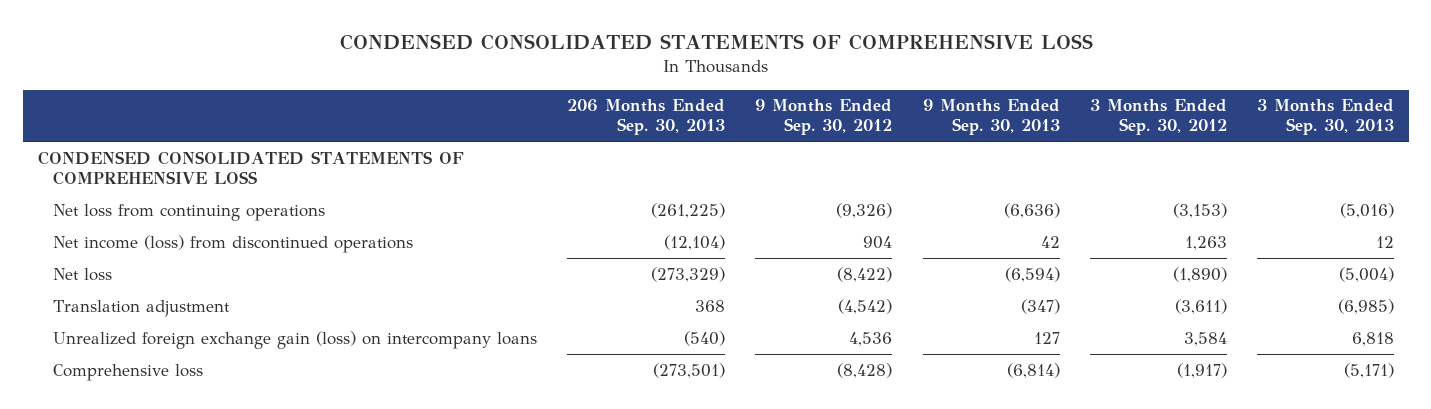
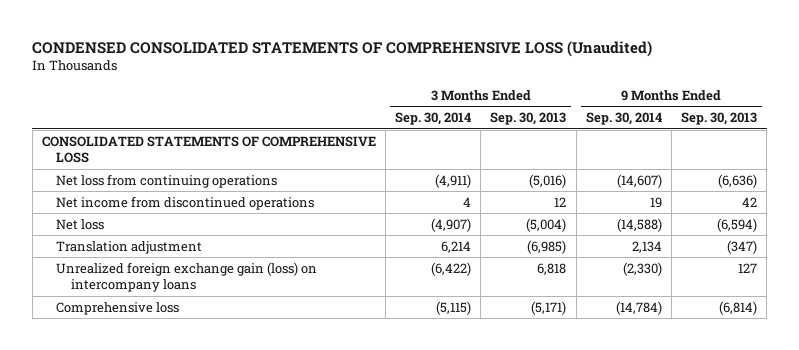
[339,34,1093,51] CONDENSED CONSOLIDATED STATEMENTS OF COMPREHENSIVE LOSS -> [32,40,653,57] CONDENSED CONSOLIDATED STATEMENTS OF COMPREHENSIVE LOSS (Unaudited)
[567,99,726,136] 206 Months Ended Sep. 30, 2013 -> none
[755,99,893,136] 9 Months Ended Sep. 30, 2012 -> none
[1089,99,1227,136] 3 Months Ended Sep. 30, 2012 -> none
none -> [395,112,472,126] Sep. 30, 2014
none -> [585,112,662,126] Sep. 30, 2014
[37,150,464,185] CONDENSED CONSOLIDATED STATEMENTS OF COMPREHENSIVE LOSS -> [41,135,376,164] CONSOLIDATED STATEMENTS OF COMPREHENSIVE LOSS
[53,234,414,253] Net income (loss) from discontinued operations -> [56,195,315,210] Net income from discontinued operations

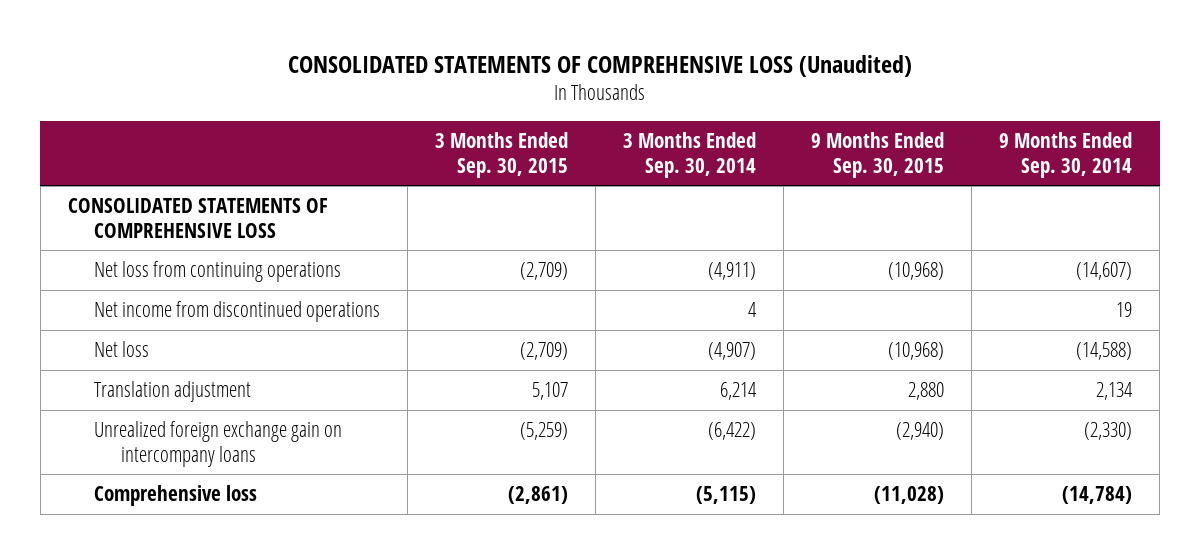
[32,40,653,57] CONDENSED CONSOLIDATED STATEMENTS OF COMPREHENSIVE LOSS (Unaudited) -> [288,54,913,77] CONSOLIDATED STATEMENTS OF COMPREHENSIVE LOSS (Unaudited)
[490,112,567,126] Sep. 30, 2013 -> none
[681,112,758,126] Sep. 30, 2013 -> none
none -> [435,132,569,178] 3 Months Ended Sep. 30, 2015
none -> [811,132,945,178] 9 Months Ended Sep. 30, 2015
[56,261,318,293] Unrealized foreign exchange gain (loss) on intercompany loans -> [94,421,343,467] Unrealized foreign exchange gain on intercompany loans

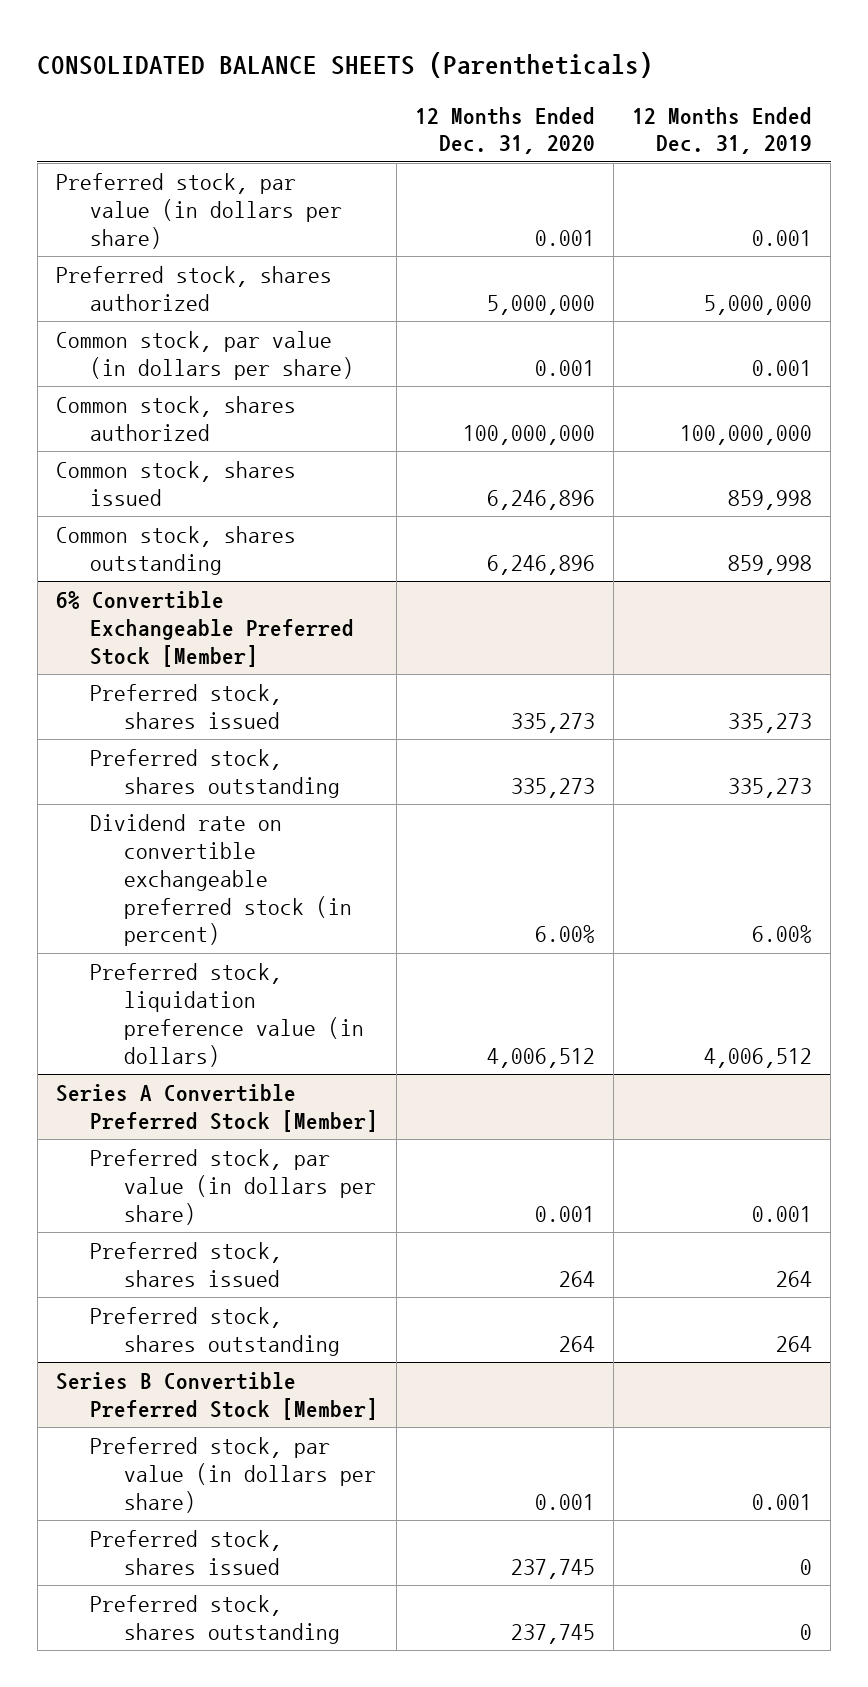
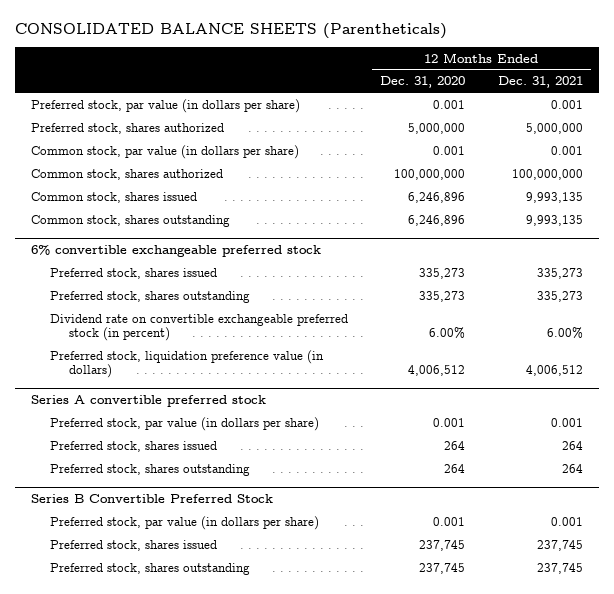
[632,106,813,155] 12 Months Ended Dec. 31, 2019 -> none
none -> [497,76,583,89] Dec. 31, 2021
[56,591,355,667] 6% Convertible Exchangeable Preferred Stock [Member] -> [30,244,321,257] 6% convertible exchangeable preferred stock
[56,1084,379,1132] Series A Convertible Preferred Stock [Member] -> [30,394,266,407] Series A convertible preferred stock
[56,1372,379,1420] Series B Convertible Preferred Stock [Member] -> [30,493,273,503] Series B Convertible Preferred Stock

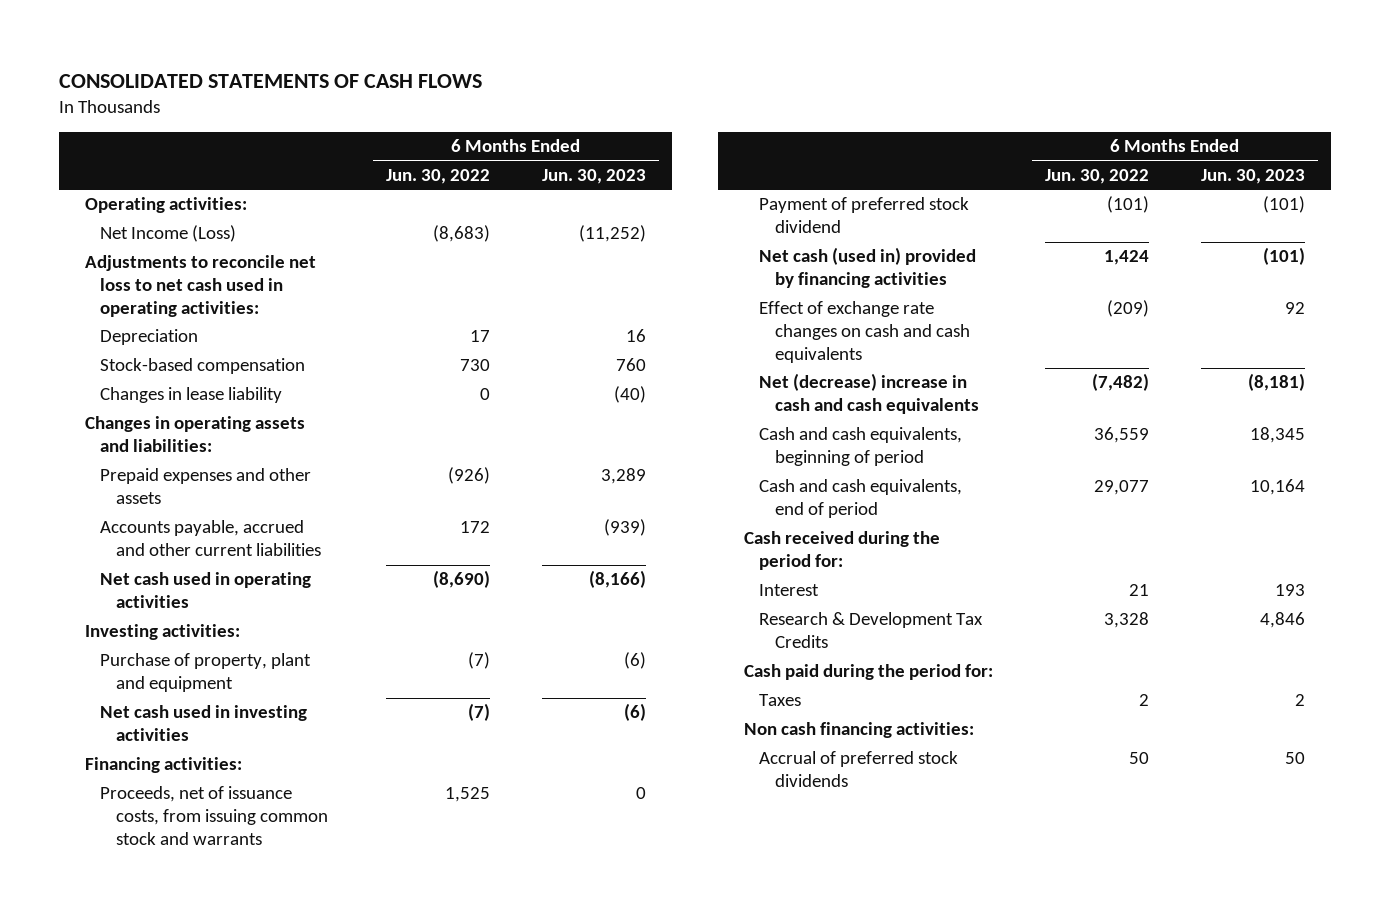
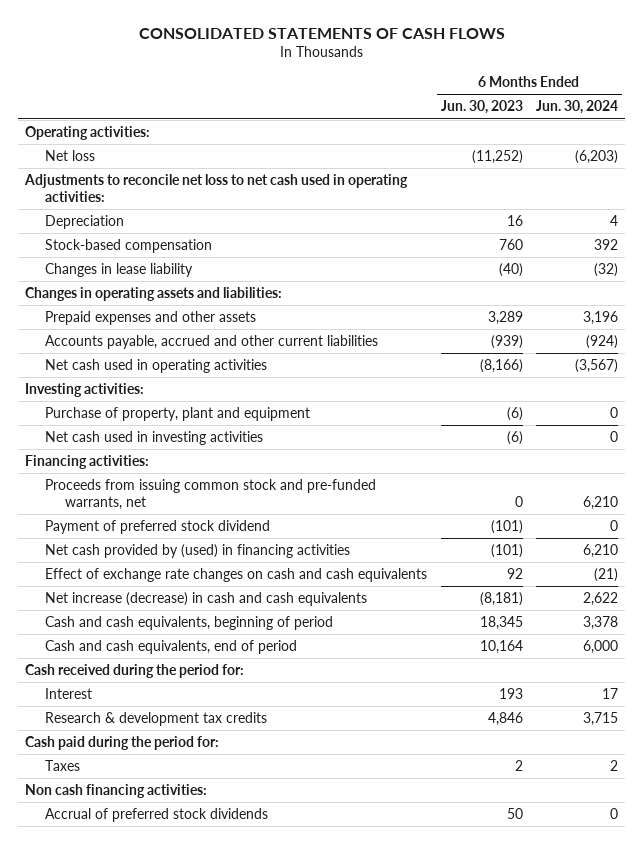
[386,169,491,185] Jun. 30, 2022 -> none
none -> [536,100,619,115] Jun. 30, 2024
[100,225,237,243] Net Income (Loss) -> [45,149,96,161] Net loss
[100,786,328,846] Proceeds, net of issuance costs, from issuing common stock and warrants -> [45,478,377,510] Proceeds from issuing common stock and pre-funded warrants, net
[759,247,977,289] Net cash (used in) provided by financing activities -> [45,543,351,558] Net cash provided by (used) in financing activities
[759,373,979,415] Net (decrease) increase in cash and cash equivalents -> [45,591,368,606] Net increase (decrease) in cash and cash equivalents
[759,612,984,649] Research & Development Tax Credits -> [45,711,268,726] Research & development tax credits

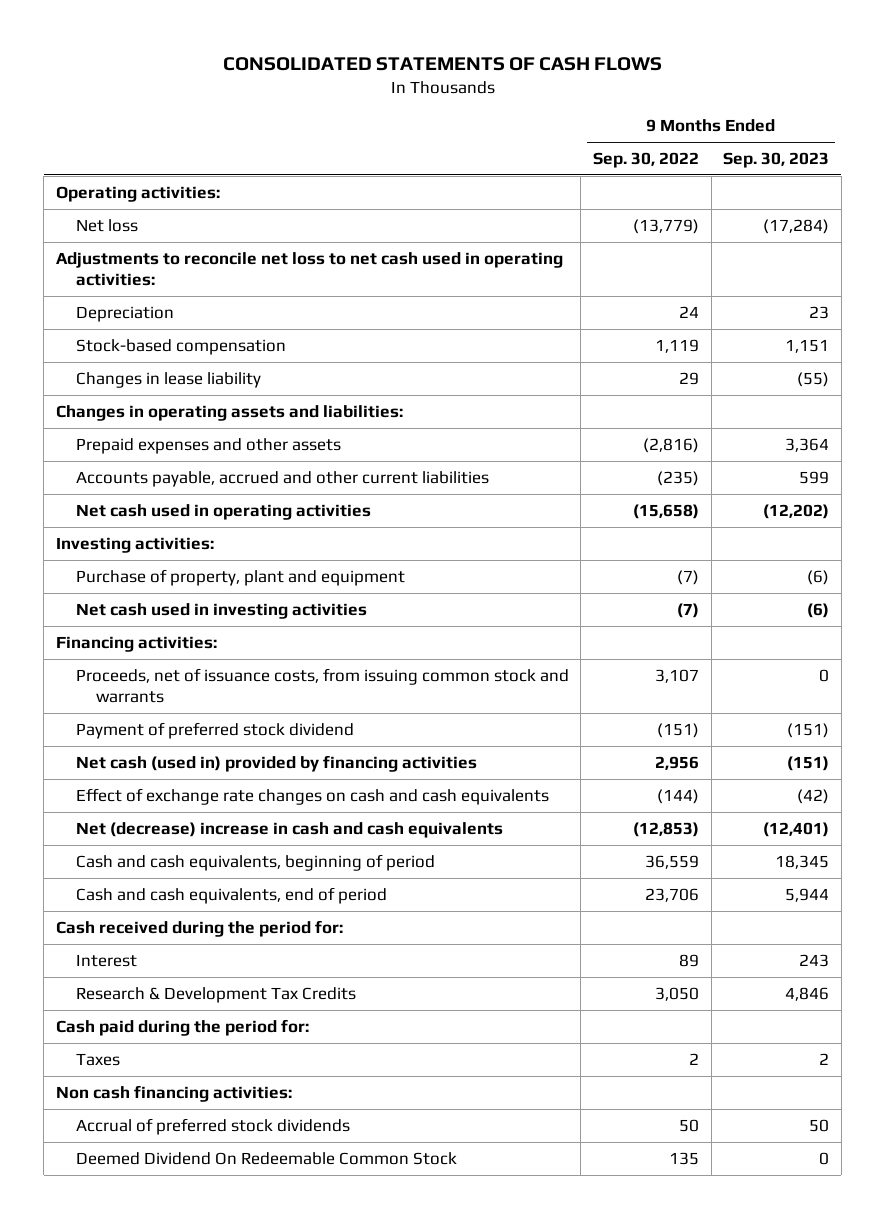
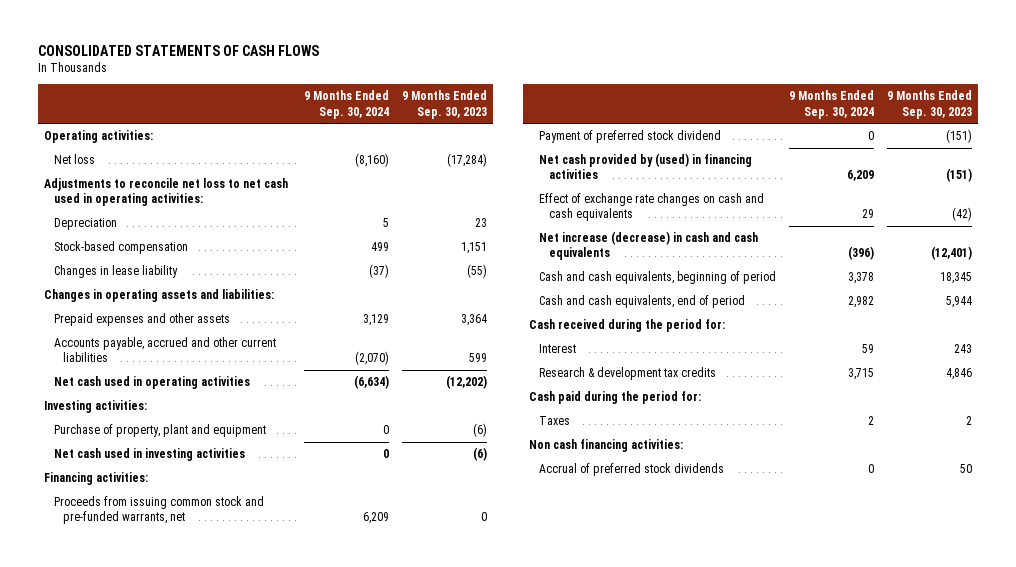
[593,152,700,169] Sep. 30, 2022 -> none
none -> [303,90,389,119] 9 Months Ended Sep. 30, 2024
[75,667,569,704] Proceeds, net of issuance costs, from issuing common stock and warrants -> [53,496,264,525] Proceeds from issuing common stock and pre-funded warrants, net
[75,754,477,772] Net cash (used in) provided by financing activities -> [539,153,753,180] Net cash provided by (used) in financing activities
[75,821,503,838] Net (decrease) increase in cash and cash equivalents -> [539,231,759,261] Net increase (decrease) in cash and cash equivalents
[75,986,356,1003] Research & Development Tax Credits -> [539,367,717,381] Research & development tax credits
[75,1151,457,1165] Deemed Dividend On Redeemable Common Stock -> none

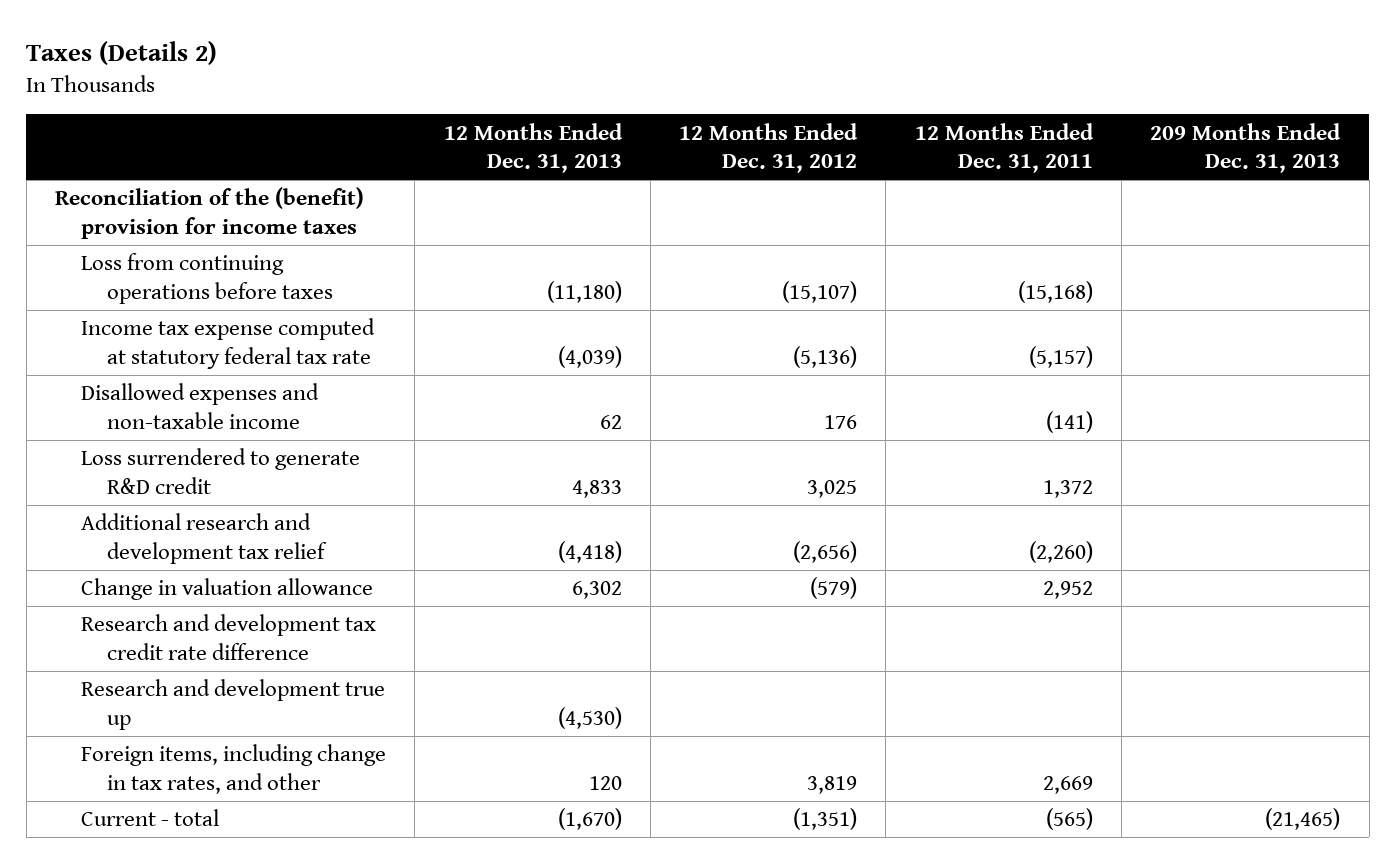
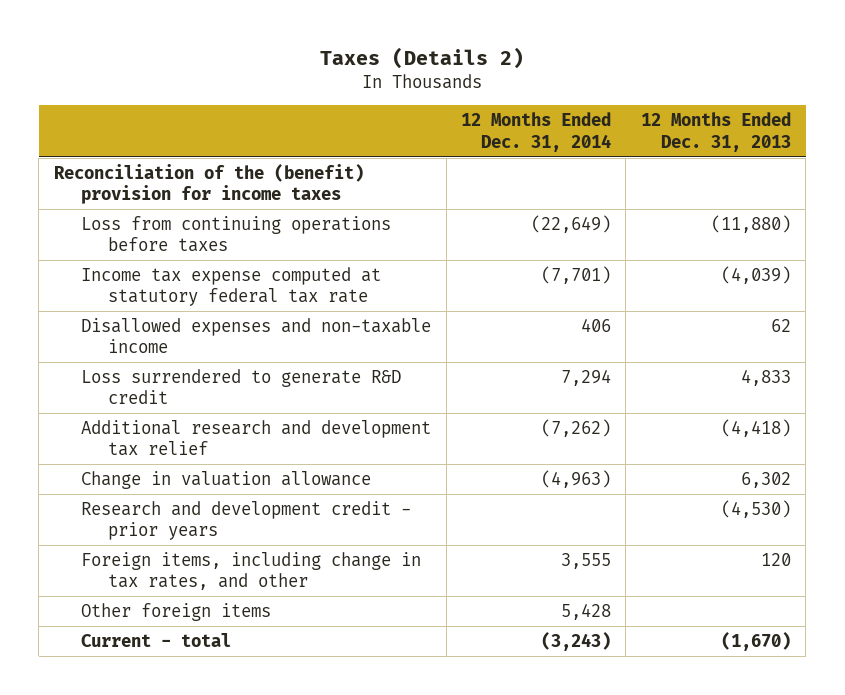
[679,122,859,174] 12 Months Ended Dec. 31, 2012 -> none
[914,122,1094,174] 12 Months Ended Dec. 31, 2011 -> none
[1150,122,1342,174] 209 Months Ended Dec. 31, 2013 -> none
none -> [460,112,611,152] 12 Months Ended Dec. 31, 2014
[546,280,622,303] (11,180) -> [710,214,791,233] (11,880)
[81,614,377,660] Research and development tax credit rate difference -> none
[81,679,386,730] Research and development true up -> [81,500,412,541] Research and development credit - prior years
none -> [81,602,272,621] Other foreign items

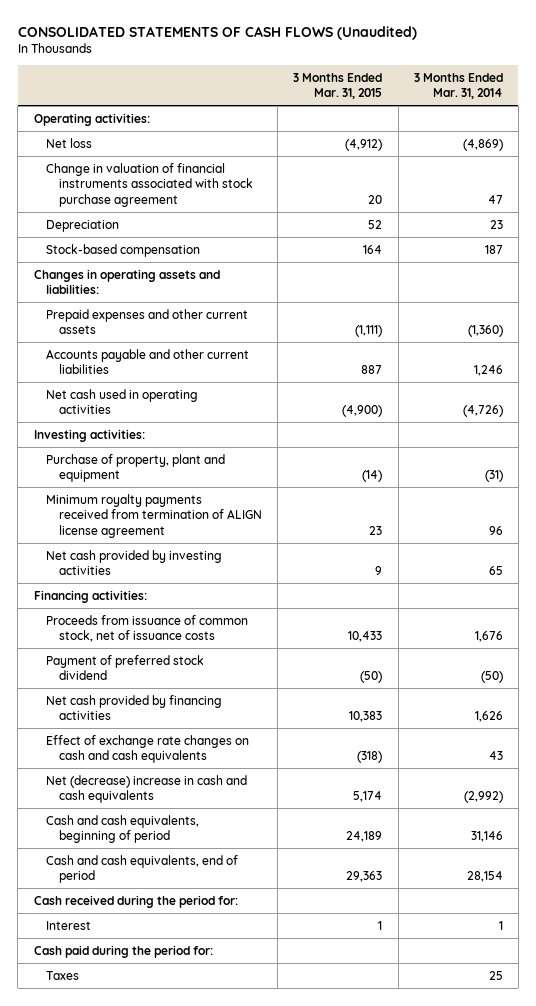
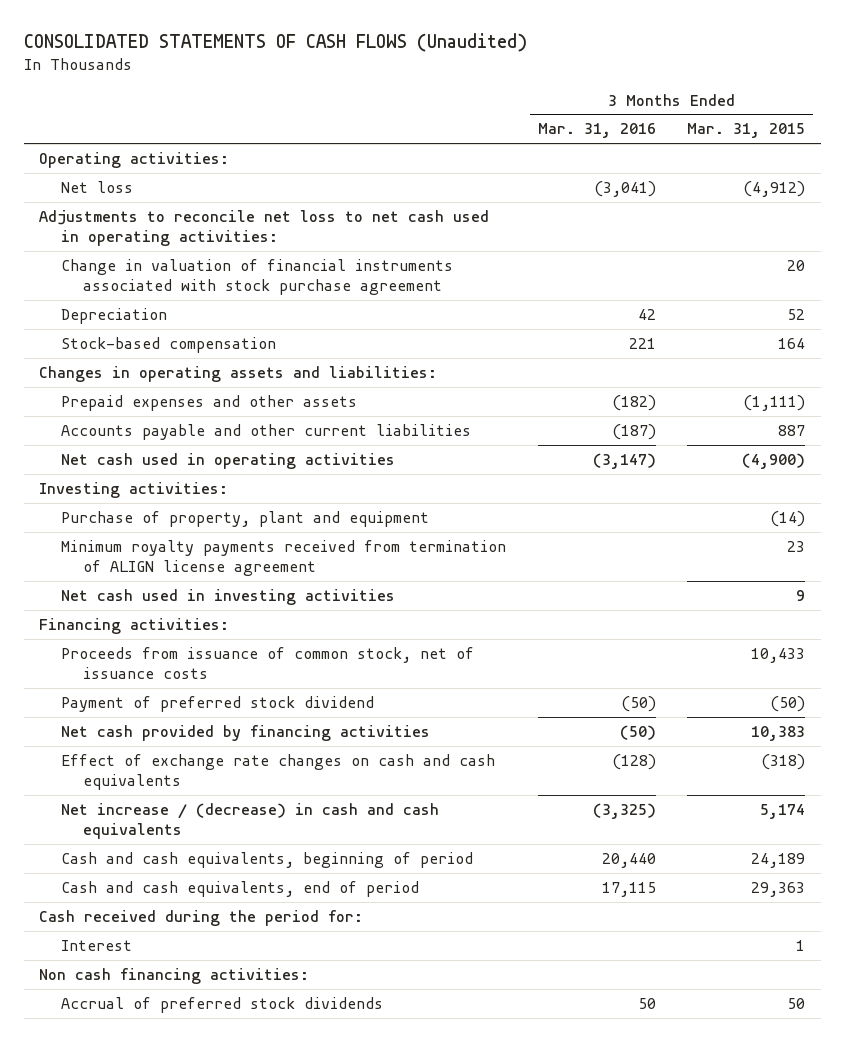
[413,72,503,100] 3 Months Ended Mar. 31, 2014 -> none
none -> [537,123,656,139] Mar. 31, 2016
none -> [39,209,490,246] Adjustments to reconcile net loss to net cash used in operating activities:
[46,308,249,335] Prepaid expenses and other current assets -> [61,394,358,411] Prepaid expenses and other assets
[46,549,223,576] Net cash provided by investing activities -> [61,588,396,605] Net cash used in investing activities
[46,774,248,804] Net (decrease) increase in cash and cash equivalents -> [61,802,440,839] Net increase / (decrease) in cash and cash equivalents
[33,944,213,958] Cash paid during the period for: -> none
[46,970,80,980] Taxes -> none
none -> [39,967,310,984] Non cash financing activities:
none -> [61,996,384,1013] Accrual of preferred stock dividends

